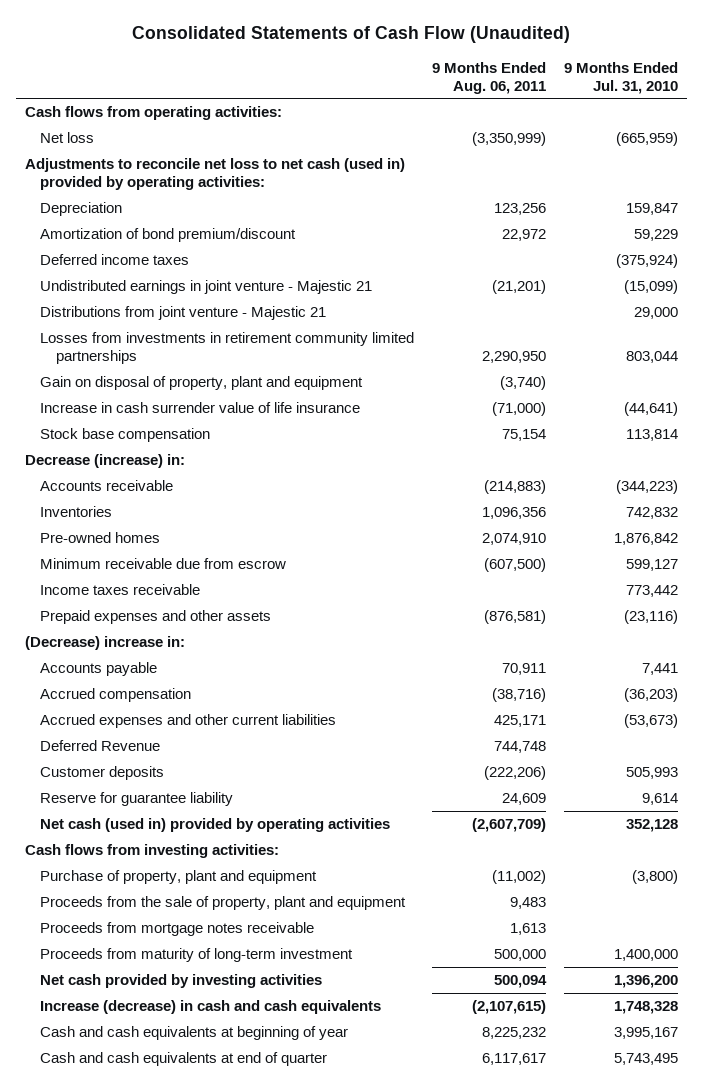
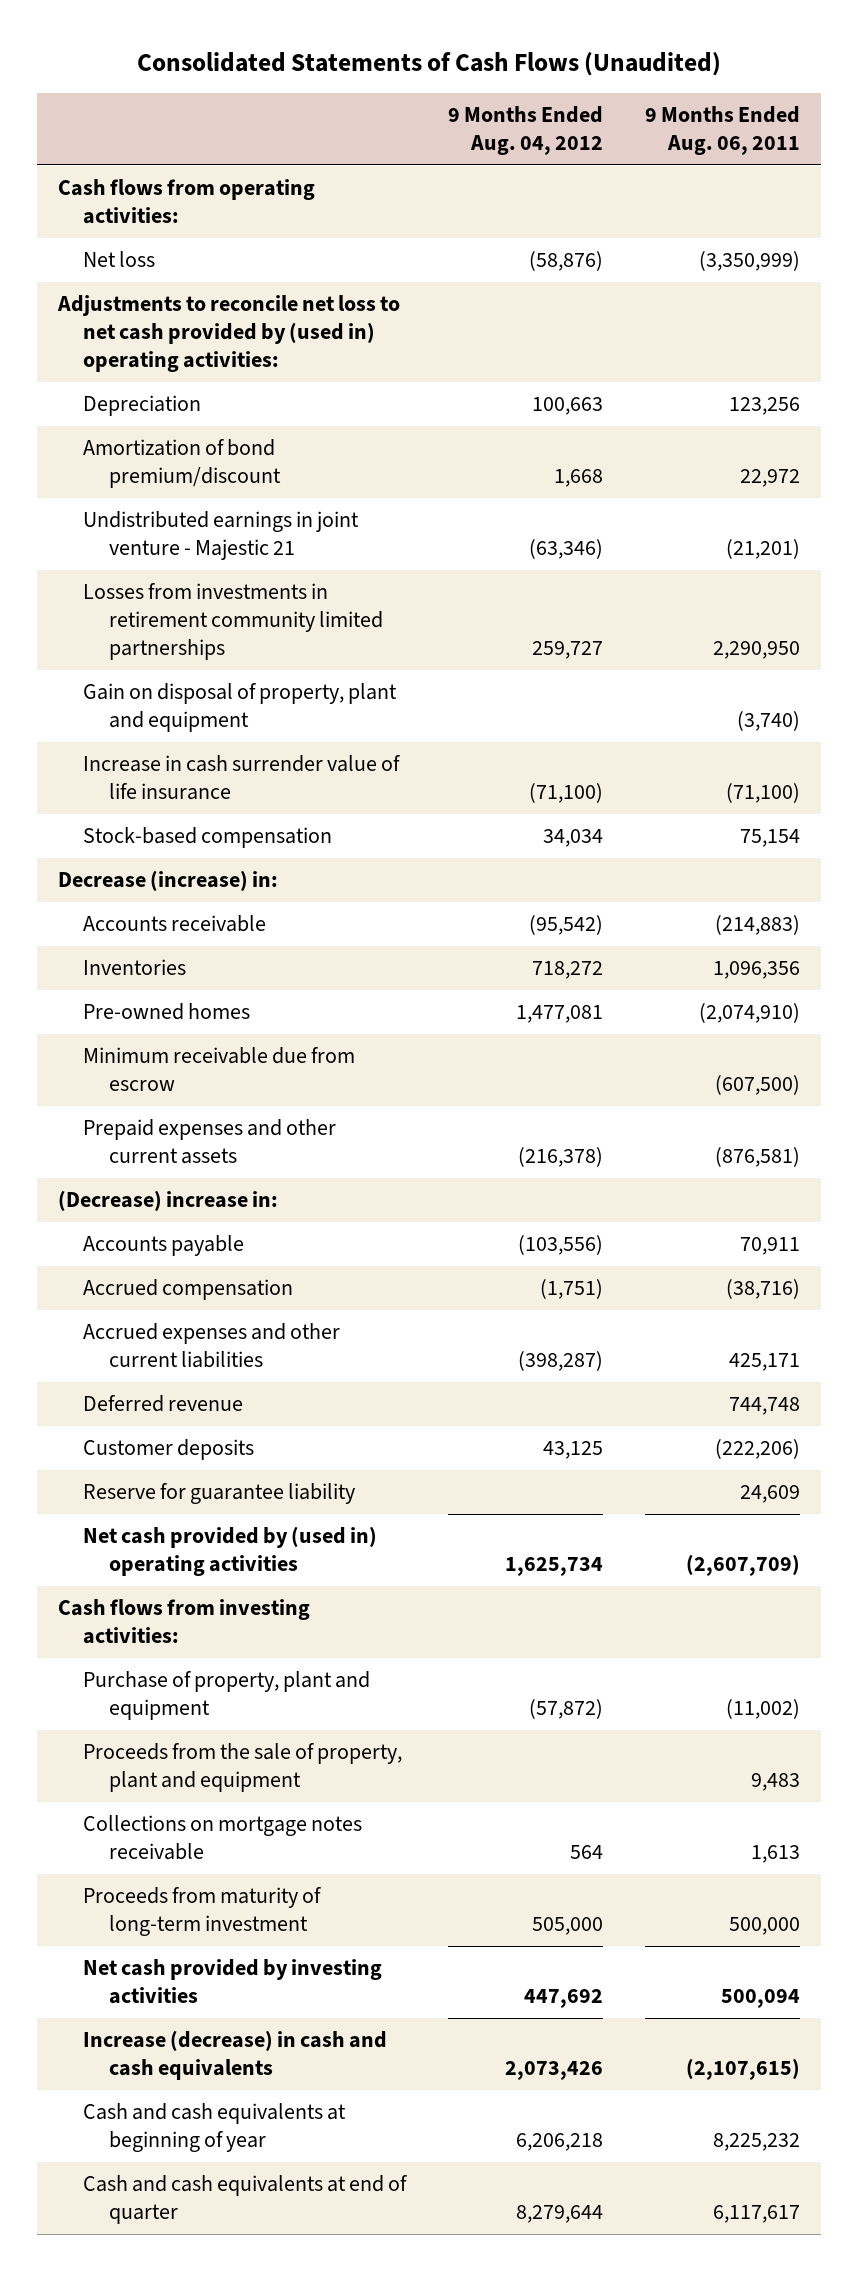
[132,26,571,44] Consolidated Statements of Cash Flow (Unaudited) -> [136,51,721,76] Consolidated Statements of Cash Flows (Unaudited)
[564,61,679,94] 9 Months Ended Jul. 31, 2010 -> none
none -> [447,106,603,156] 9 Months Ended Aug. 04, 2012
[24,158,405,191] Adjustments to reconcile net loss to net cash (used in) provided by operating activities: -> [56,295,400,373] Adjustments to reconcile net loss to net cash provided by (used in) operating activities:
[40,254,190,266] Deferred income taxes -> none
[40,306,327,321] Distributions from joint venture - Majestic 21 -> none
[492,402,547,417] (71,000) -> [725,783,800,804] (71,100)
[40,428,211,443] Stock base compensation -> [83,827,333,849] Stock-based compensation
[482,533,547,546] 2,074,910 -> [698,1003,800,1024] (2,074,910)
[40,584,201,596] Income taxes receivable -> none
[40,610,272,625] Prepaid expenses and other assets -> [83,1119,337,1165] Prepaid expenses and other current assets
[40,740,161,752] Deferred Revenue -> [83,1395,244,1413] Deferred revenue
[40,818,391,833] Net cash (used in) provided by operating activities -> [83,1526,378,1577] Net cash provided by (used in) operating activities
[40,922,315,937] Proceeds from mortgage notes receivable -> [83,1815,363,1861] Collections on mortgage notes receivable

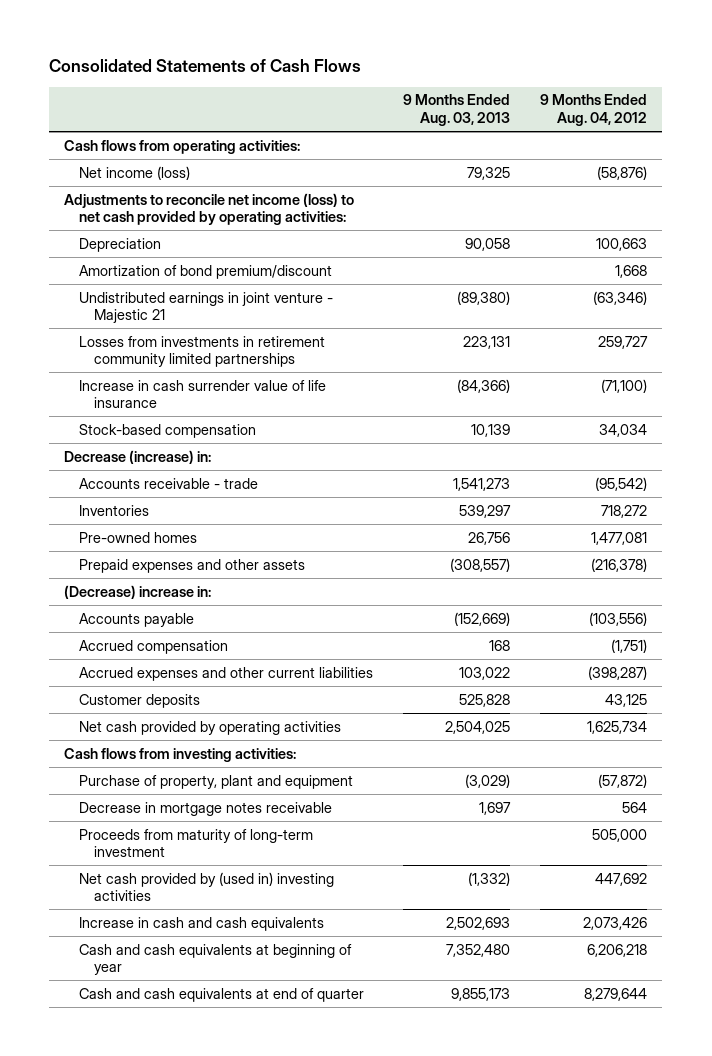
[136,51,721,76] Consolidated Statements of Cash Flows (Unaudited) -> [49,58,362,72] Consolidated Statements of Cash Flows
[644,106,800,156] 9 Months Ended Aug. 06, 2011 -> none
none -> [403,94,511,127] 9 Months Ended Aug. 03, 2013
[83,251,156,268] Net loss -> [79,165,191,180] Net income (loss)
[56,295,400,373] Adjustments to reconcile net loss to net cash provided by (used in) operating activities: -> [64,192,355,226] Adjustments to reconcile net income (loss) to net cash provided by operating activities:
[83,683,398,733] Gain on disposal of property, plant and equipment -> none
[83,915,267,933] Accounts receivable -> [79,477,259,489] Accounts receivable - trade
[83,1047,356,1092] Minimum receivable due from escrow -> none
[83,1119,337,1165] Prepaid expenses and other current assets -> [79,558,306,573] Prepaid expenses and other assets
[83,1395,244,1413] Deferred revenue -> none
[83,1483,356,1505] Reserve for guarantee liability -> none
[83,1526,378,1577] Net cash provided by (used in) operating activities -> [79,720,342,735] Net cash provided by operating activities
[83,1743,403,1793] Proceeds from the sale of property, plant and equipment -> none
[83,1815,363,1861] Collections on mortgage notes receivable -> [79,801,333,816] Decrease in mortgage notes receivable
[83,1959,383,2005] Net cash provided by investing activities -> [79,871,335,902] Net cash provided by (used in) investing activities
[83,2030,388,2081] Increase (decrease) in cash and cash equivalents -> [79,916,325,931] Increase in cash and cash equivalents

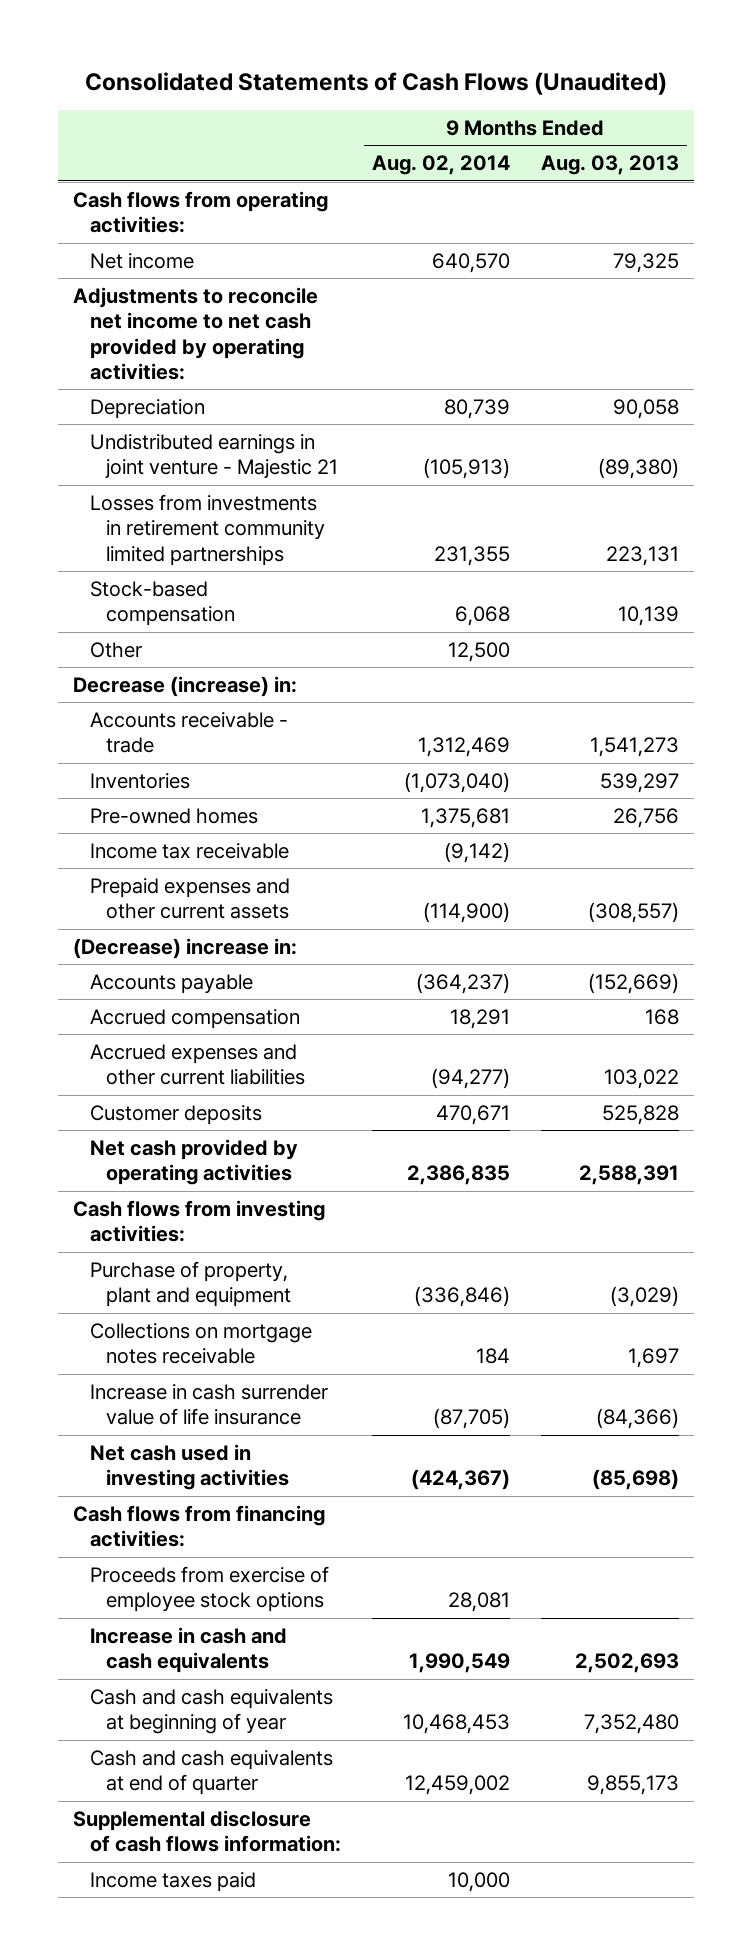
[49,58,362,72] Consolidated Statements of Cash Flows -> [85,71,668,95] Consolidated Statements of Cash Flows (Unaudited)
[540,94,648,127] 9 Months Ended Aug. 04, 2012 -> none
none -> [371,155,510,176] Aug. 02, 2014
[79,165,191,180] Net income (loss) -> [89,252,194,269] Net income
[64,192,355,226] Adjustments to reconcile net income (loss) to net cash provided by operating activities: -> [73,286,319,381] Adjustments to reconcile net income to net cash provided by operating activities:
[79,264,333,279] Amortization of bond premium/discount -> none
none -> [89,641,142,658] Other
none -> [89,842,289,859] Income tax receivable
[79,558,306,573] Prepaid expenses and other assets -> [89,877,290,920] Prepaid expenses and other current assets
[445,720,511,734] 2,504,025 -> [578,1165,679,1186] 2,588,391
[79,828,314,858] Proceeds from maturity of long-term investment -> none
[79,801,333,816] Decrease in mortgage notes receivable -> [89,1322,312,1365] Collections on mortgage notes receivable
[79,379,327,409] Increase in cash surrender value of life insurance -> [89,1383,328,1426] Increase in cash surrender value of life insurance
[79,871,335,902] Net cash provided by (used in) investing activities -> [89,1443,290,1491] Net cash used in investing activities
[468,871,511,886] (1,332) -> [591,1469,679,1491] (85,698)
none -> [73,1504,326,1548] Cash flows from financing activities:
none -> [89,1565,329,1613] Proceeds from exercise of employee stock options
none -> [73,1809,341,1853] Supplemental disclosure of cash flows information:
none -> [89,1871,256,1892] Income taxes paid

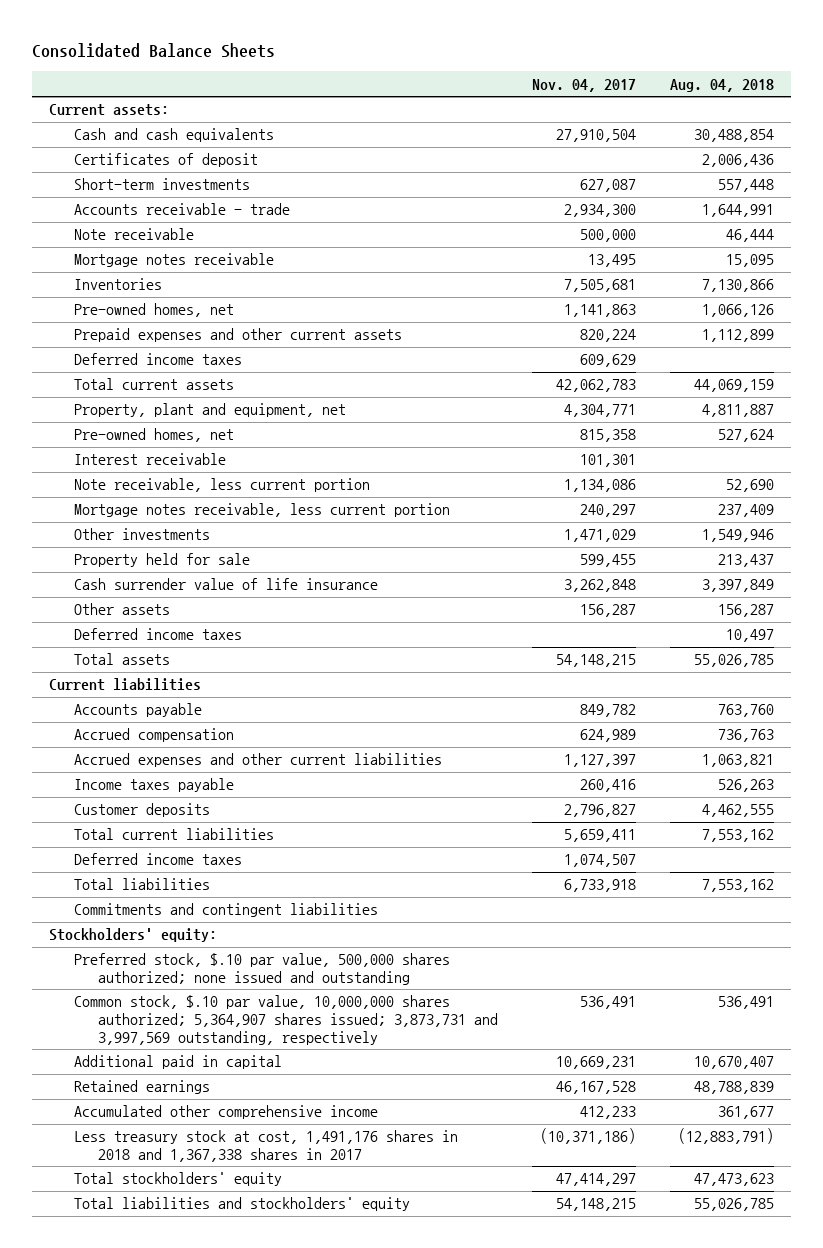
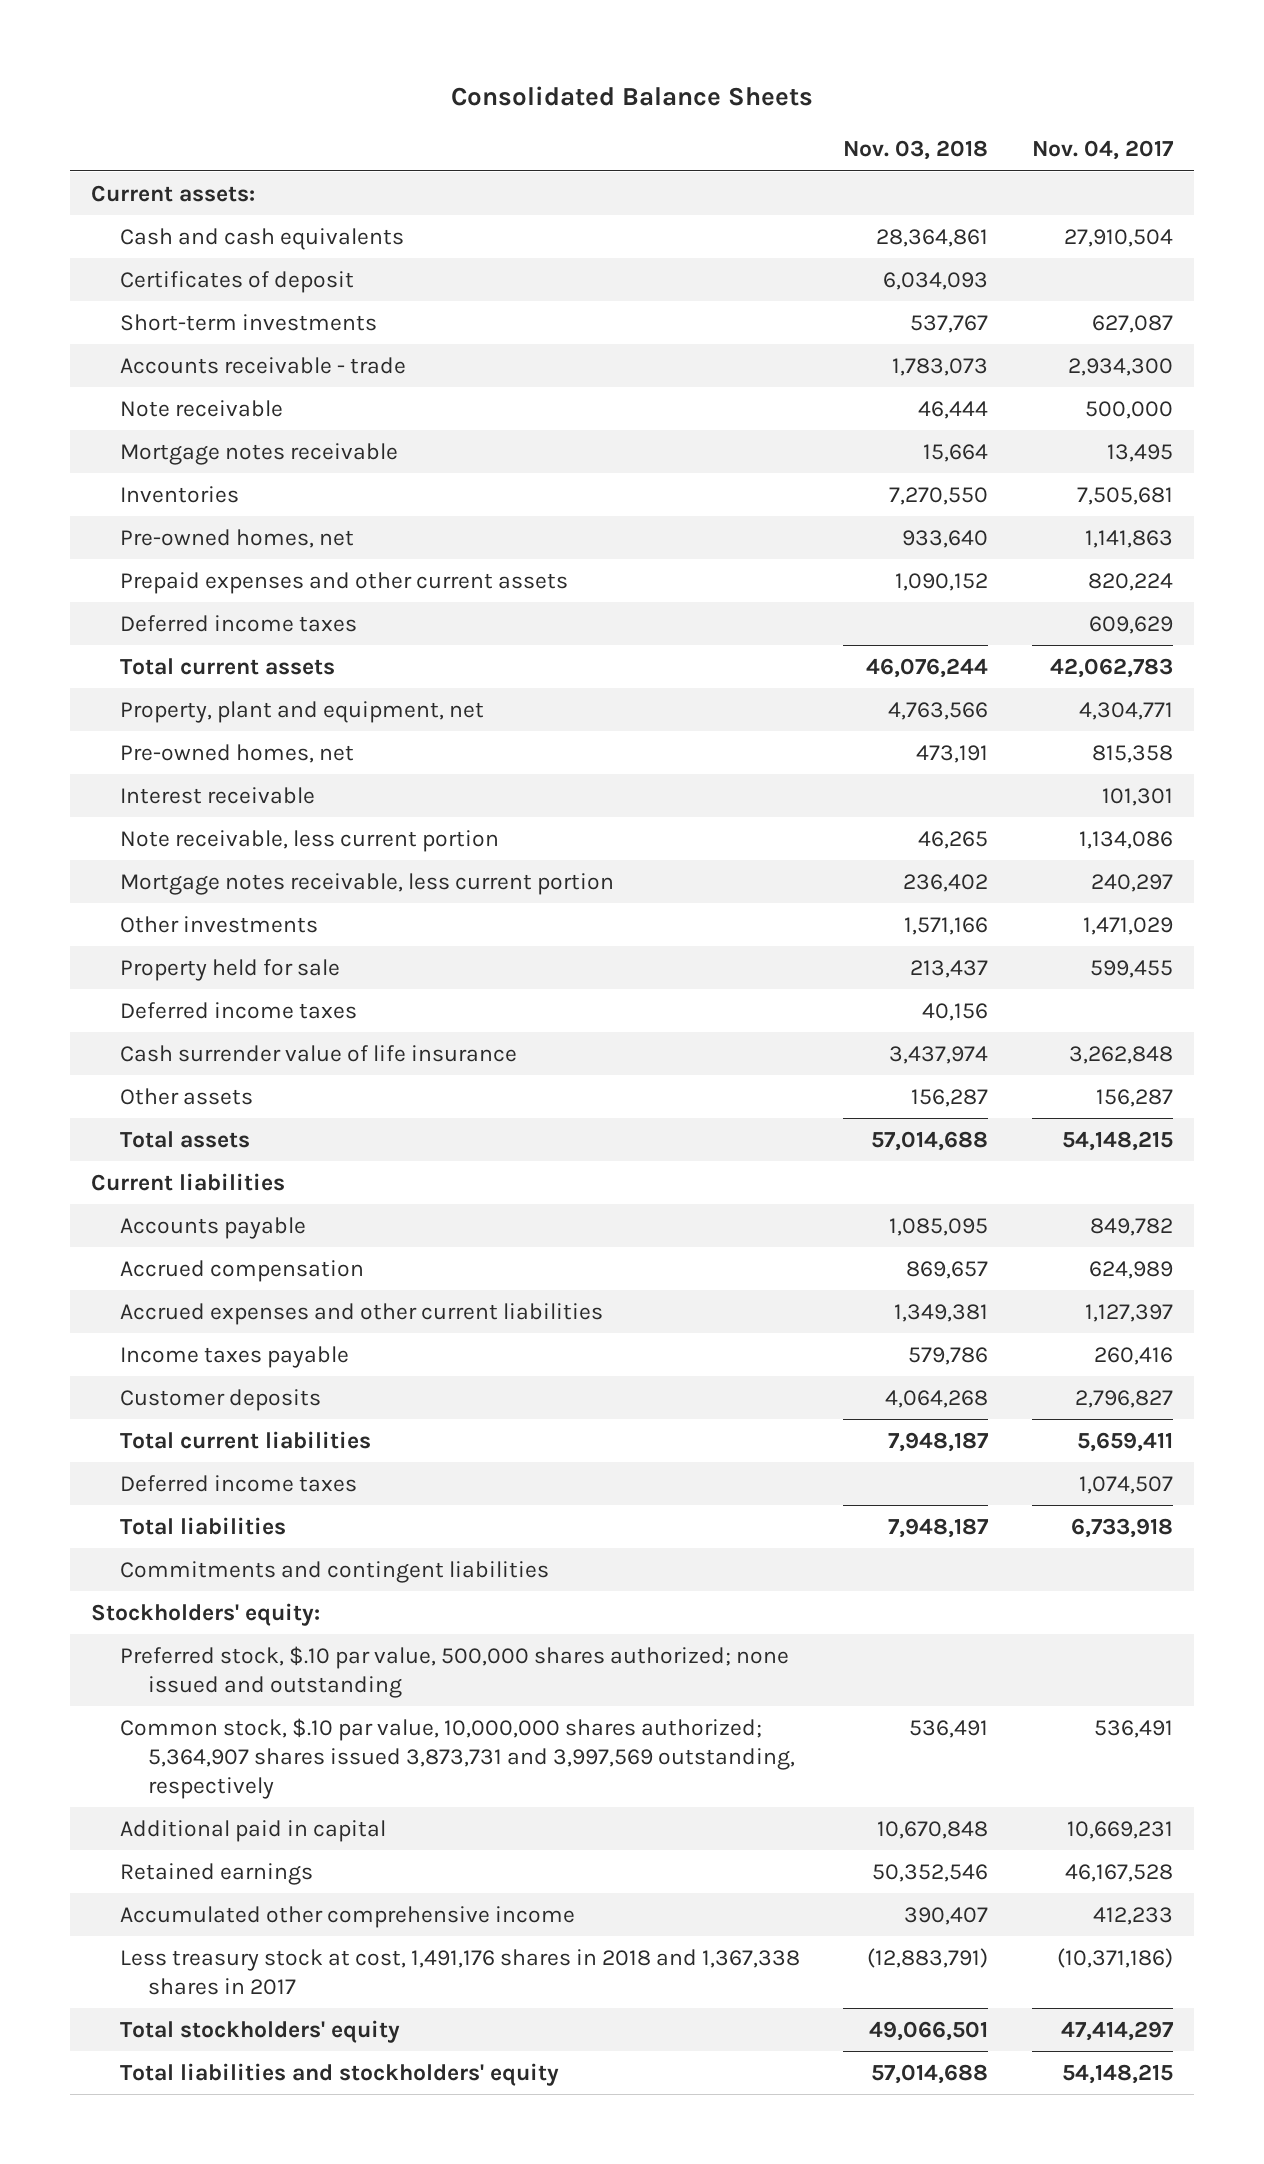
[669,78,774,92] Aug. 04, 2018 -> none
none -> [843,140,989,161] Nov. 03, 2018
[73,628,242,641] Deferred income taxes -> [119,1001,357,1019] Deferred income taxes
[73,995,499,1045] Common stock, $.10 par value, 10,000,000 shares authorized; 5,364,907 shares issued; 3,873,731 and 3,997,569 outstanding, respectively -> [119,1717,796,1799] Common stock, $.10 par value, 10,000,000 shares authorized; 5,364,907 shares issued 3,873,731 and 3,997,569 outstanding, respectively

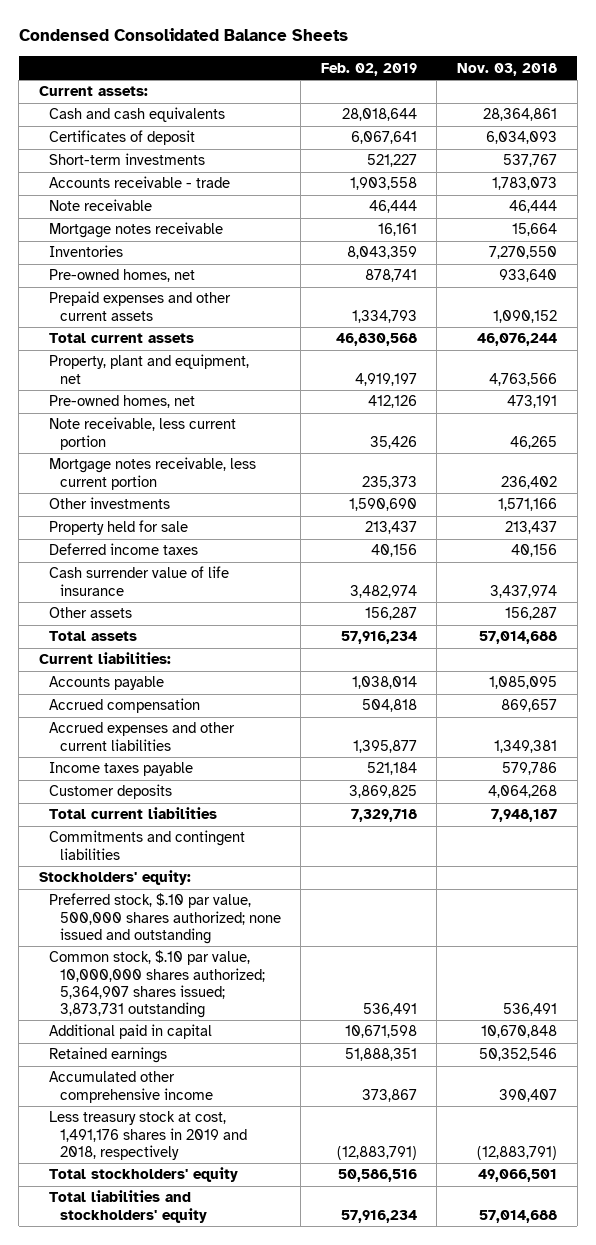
[451,86,814,107] Consolidated Balance Sheets -> [18,28,348,42] Condensed Consolidated Balance Sheets
[1031,140,1174,161] Nov. 04, 2017 -> none
none -> [320,62,417,76] Feb. 02, 2019
[119,614,357,632] Deferred income taxes -> none
[119,786,315,804] Interest receivable -> none
[91,1172,286,1191] Current liabilities -> [38,652,171,665] Current liabilities:
[119,1474,357,1492] Deferred income taxes -> none
[119,1516,286,1535] Total liabilities -> none
[119,1717,796,1799] Common stock, $.10 par value, 10,000,000 shares authorized; 5,364,907 shares issued 3,873,731 and 3,997,569 outstanding, respectively -> [49,950,265,1019] Common stock, $.10 par value, 10,000,000 shares authorized; 5,364,907 shares issued; 3,873,731 outstanding
[119,1948,800,1995] Less treasury stock at cost, 1,491,176 shares in 2018 and 1,367,338 shares in 2017 -> [49,1111,247,1160] Less treasury stock at cost, 1,491,176 shares in 2019 and 2018, respectively

